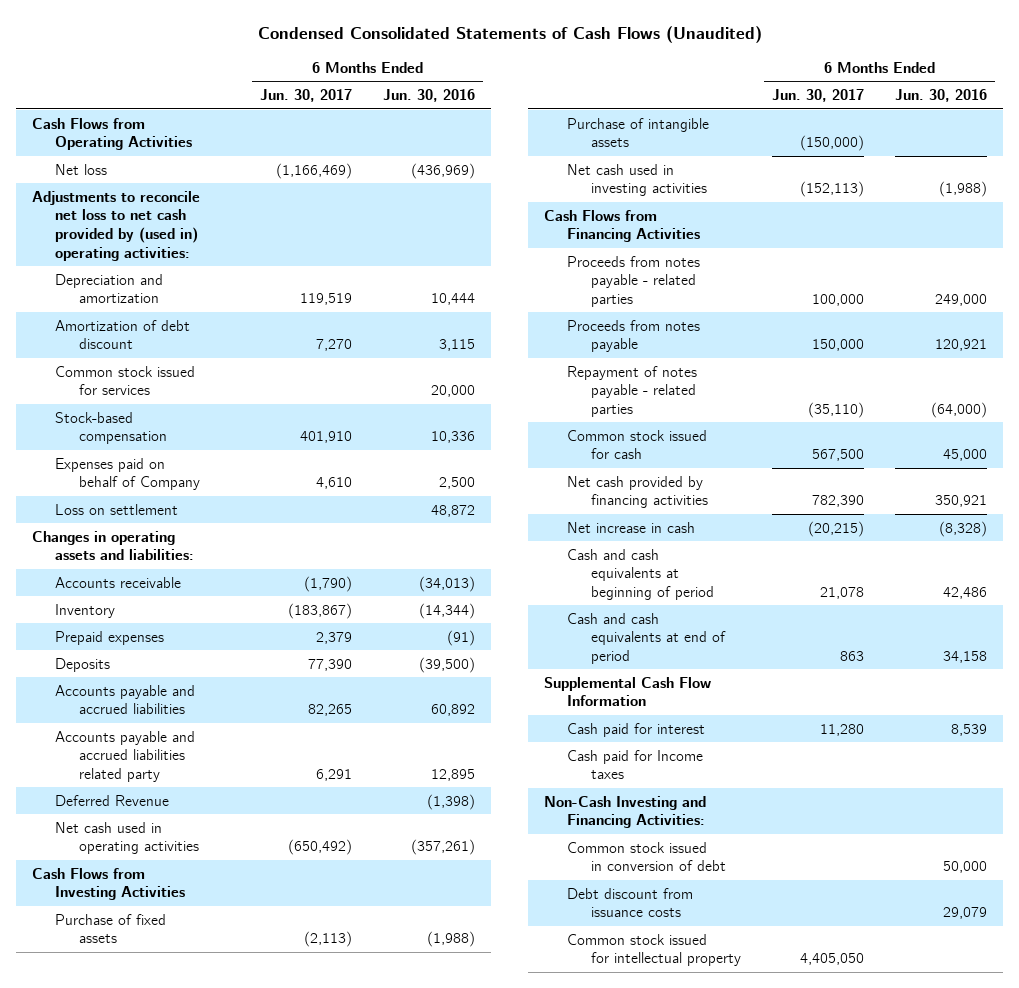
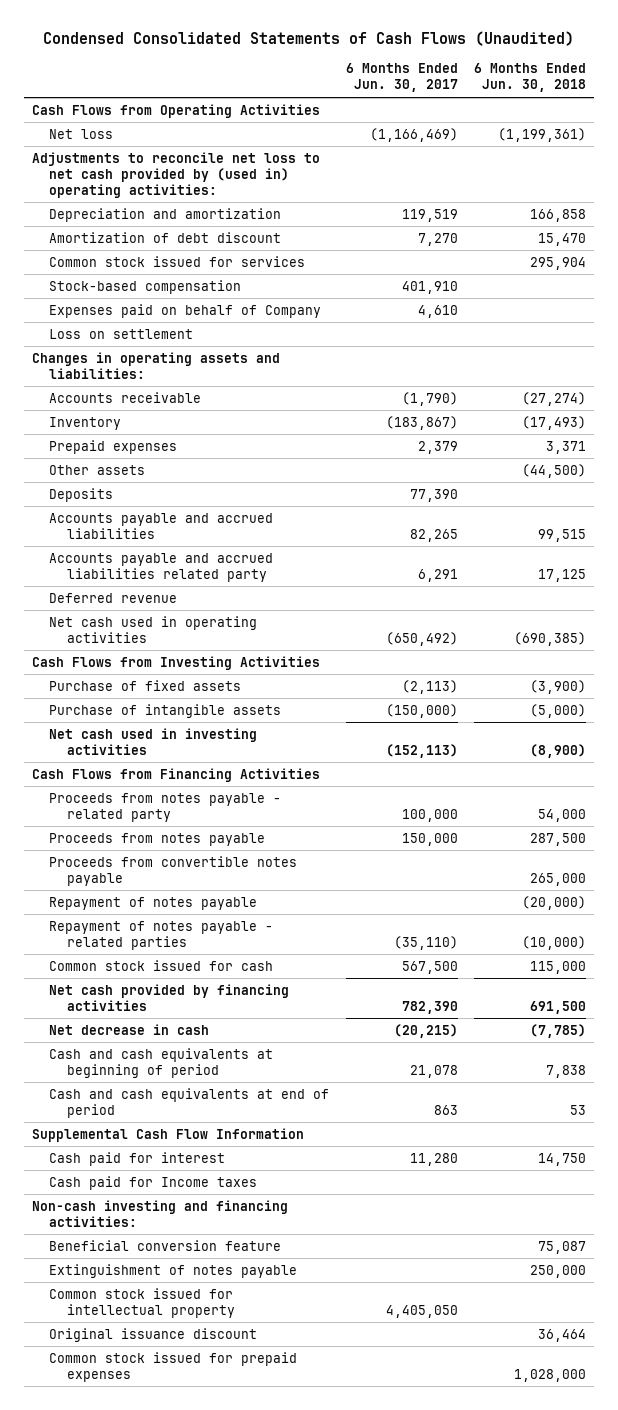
[383,89,476,103] Jun. 30, 2016 -> none
none -> [473,63,586,93] 6 Months Ended Jun. 30, 2018
none -> [49,464,146,475] Other assets
[55,794,170,806] Deferred Revenue -> [49,592,178,603] Deferred revenue
[567,255,701,307] Proceeds from notes payable - related parties -> [49,792,282,822] Proceeds from notes payable - related party
none -> [49,855,298,886] Proceeds from convertible notes payable
none -> [49,896,258,910] Repayment of notes payable
[567,521,696,533] Net increase in cash -> [49,1023,210,1035] Net decrease in cash
[567,841,726,872] Common stock issued in conversion of debt -> none
[567,887,694,918] Debt discount from issuance costs -> none
[543,795,706,829] Non-Cash Investing and Financing Activities: -> [32,1199,289,1227] Non-cash investing and financing activities:
none -> [49,1239,282,1251] Beneficial conversion feature
none -> [49,1263,298,1278] Extinguishment of notes payable
none -> [49,1327,258,1342] Original issuance discount
none -> [49,1351,298,1382] Common stock issued for prepaid expenses

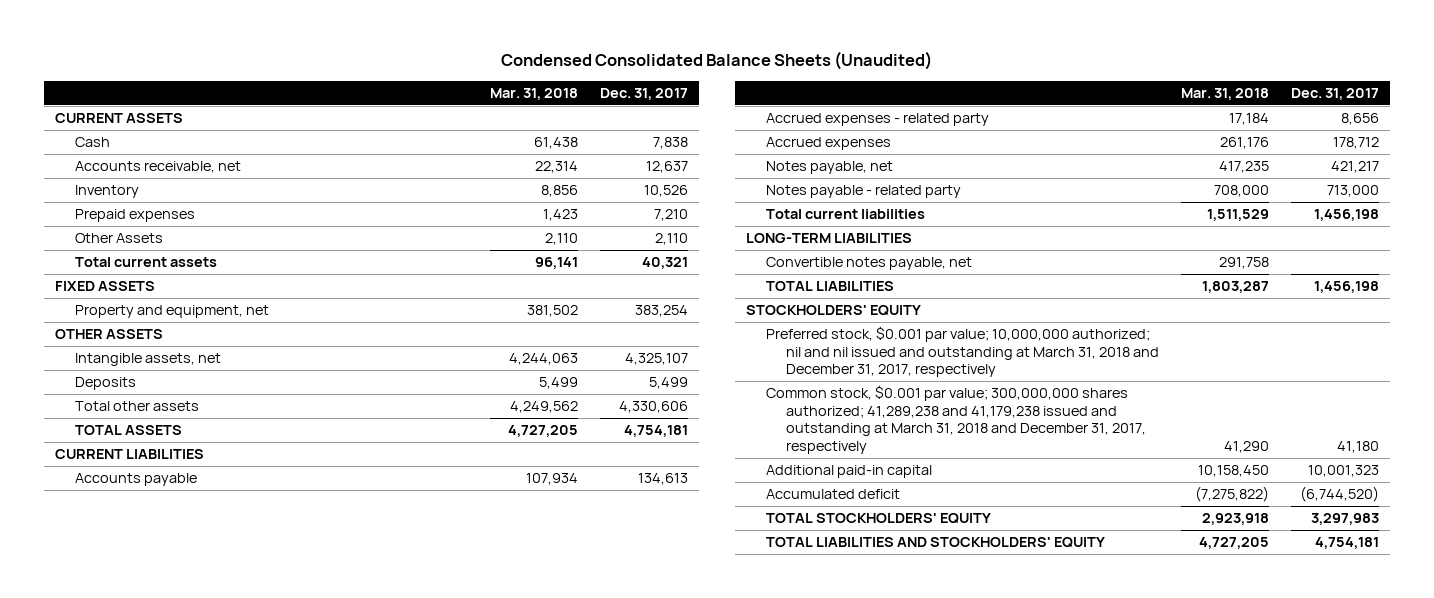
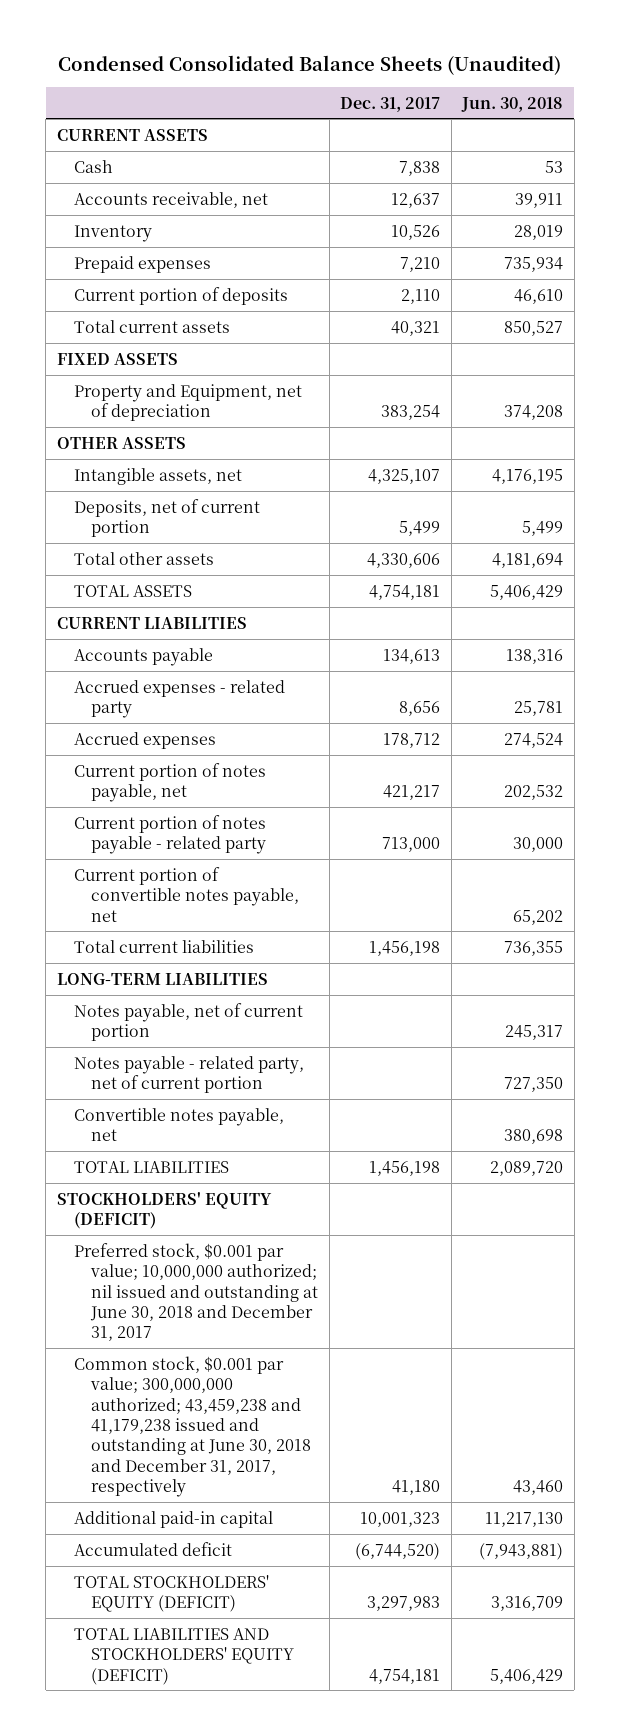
[490,88,579,101] Mar. 31, 2018 -> none
none -> [461,96,564,112] Jun. 30, 2018
[75,233,164,244] Other Assets -> [74,286,289,305] Current portion of deposits
[75,305,270,319] Property and equipment, net -> [74,383,303,422] Property and Equipment, net of depreciation
[75,377,137,391] Deposits -> [74,498,261,538] Deposits, net of current portion
[765,161,893,175] Notes payable, net -> [74,762,267,803] Current portion of notes payable, net
[765,185,961,199] Notes payable - related party -> [74,814,267,855] Current portion of notes payable - related party
none -> [74,866,300,922] Current portion of convertible notes payable, net
none -> [74,1002,304,1042] Notes payable, net of current portion
none -> [74,1055,305,1094] Notes payable - related party, net of current portion
[745,305,921,317] STOCKHOLDERS' EQUITY -> [56,1191,272,1230] STOCKHOLDERS' EQUITY (DEFICIT)
[765,326,1160,378] Preferred stock, $0.001 par value; 10,000,000 authorized; nil and nil issued and outstanding at March 31, 2018 and December 31, 2017, respectively -> [74,1242,319,1342] Preferred stock, $0.001 par value; 10,000,000 authorized; nil issued and outstanding at June 30, 2018 and December 31, 2017
[765,385,1147,454] Common stock, $0.001 par value; 300,000,000 shares authorized; 41,289,238 and 41,179,238 issued and outstanding at March 31, 2018 and December 31, 2017, respectively -> [74,1355,312,1498] Common stock, $0.001 par value; 300,000,000 authorized; 43,459,238 and 41,179,238 issued and outstanding at June 30, 2018 and December 31, 2017, respectively
[765,513,991,525] TOTAL STOCKHOLDERS' EQUITY -> [74,1574,270,1613] TOTAL STOCKHOLDERS' EQUITY (DEFICIT)
[765,537,1105,549] TOTAL LIABILITIES AND STOCKHOLDERS' EQUITY -> [74,1627,295,1685] TOTAL LIABILITIES AND STOCKHOLDERS' EQUITY (DEFICIT)

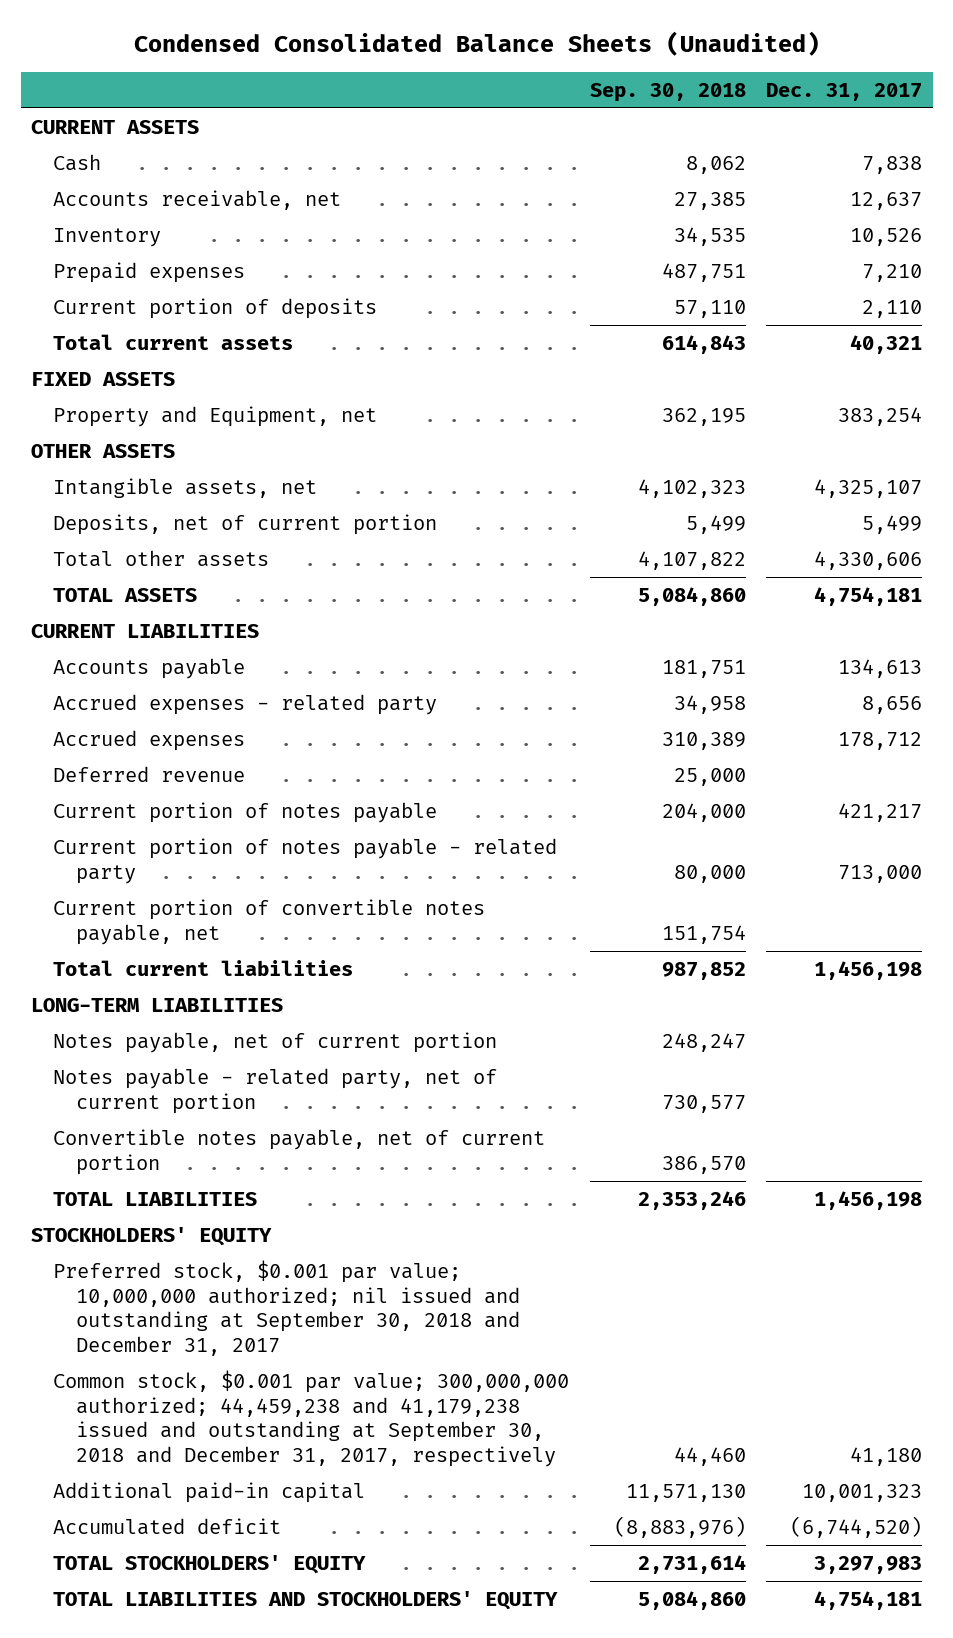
[461,96,564,112] Jun. 30, 2018 -> none
none -> [589,82,746,102] Sep. 30, 2018
[74,383,303,422] Property and Equipment, net of depreciation -> [53,406,378,428] Property and Equipment, net
none -> [53,766,246,783] Deferred revenue
[74,762,267,803] Current portion of notes payable, net -> [53,802,438,824] Current portion of notes payable
[74,1107,285,1142] Convertible notes payable, net -> [53,1129,546,1175] Convertible notes payable, net of current portion
[56,1191,272,1230] STOCKHOLDERS' EQUITY (DEFICIT) -> [30,1227,272,1247] STOCKHOLDERS' EQUITY
[74,1242,319,1342] Preferred stock, $0.001 par value; 10,000,000 authorized; nil issued and outstanding at June 30, 2018 and December 31, 2017 -> [53,1260,520,1356] Preferred stock, $0.001 par value; 10,000,000 authorized; nil issued and outstanding at September 30, 2018 and December 31, 2017
[74,1355,312,1498] Common stock, $0.001 par value; 300,000,000 authorized; 43,459,238 and 41,179,238 issued and outstanding at June 30, 2018 and December 31, 2017, respectively -> [53,1370,570,1467] Common stock, $0.001 par value; 300,000,000 authorized; 44,459,238 and 41,179,238 issued and outstanding at September 30, 2018 and December 31, 2017, respectively
[74,1574,270,1613] TOTAL STOCKHOLDERS' EQUITY (DEFICIT) -> [53,1555,367,1575] TOTAL STOCKHOLDERS' EQUITY
[74,1627,295,1685] TOTAL LIABILITIES AND STOCKHOLDERS' EQUITY (DEFICIT) -> [53,1591,559,1611] TOTAL LIABILITIES AND STOCKHOLDERS' EQUITY

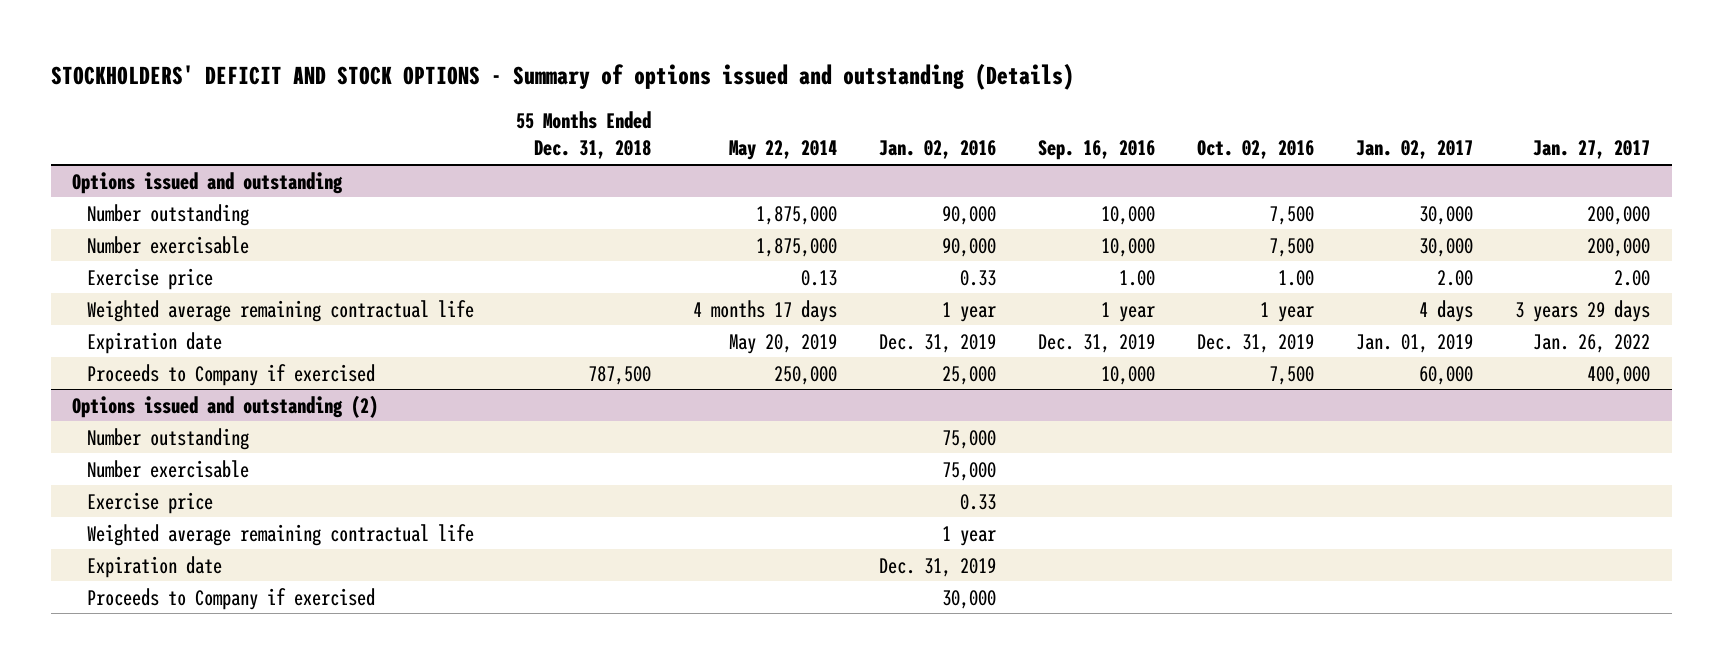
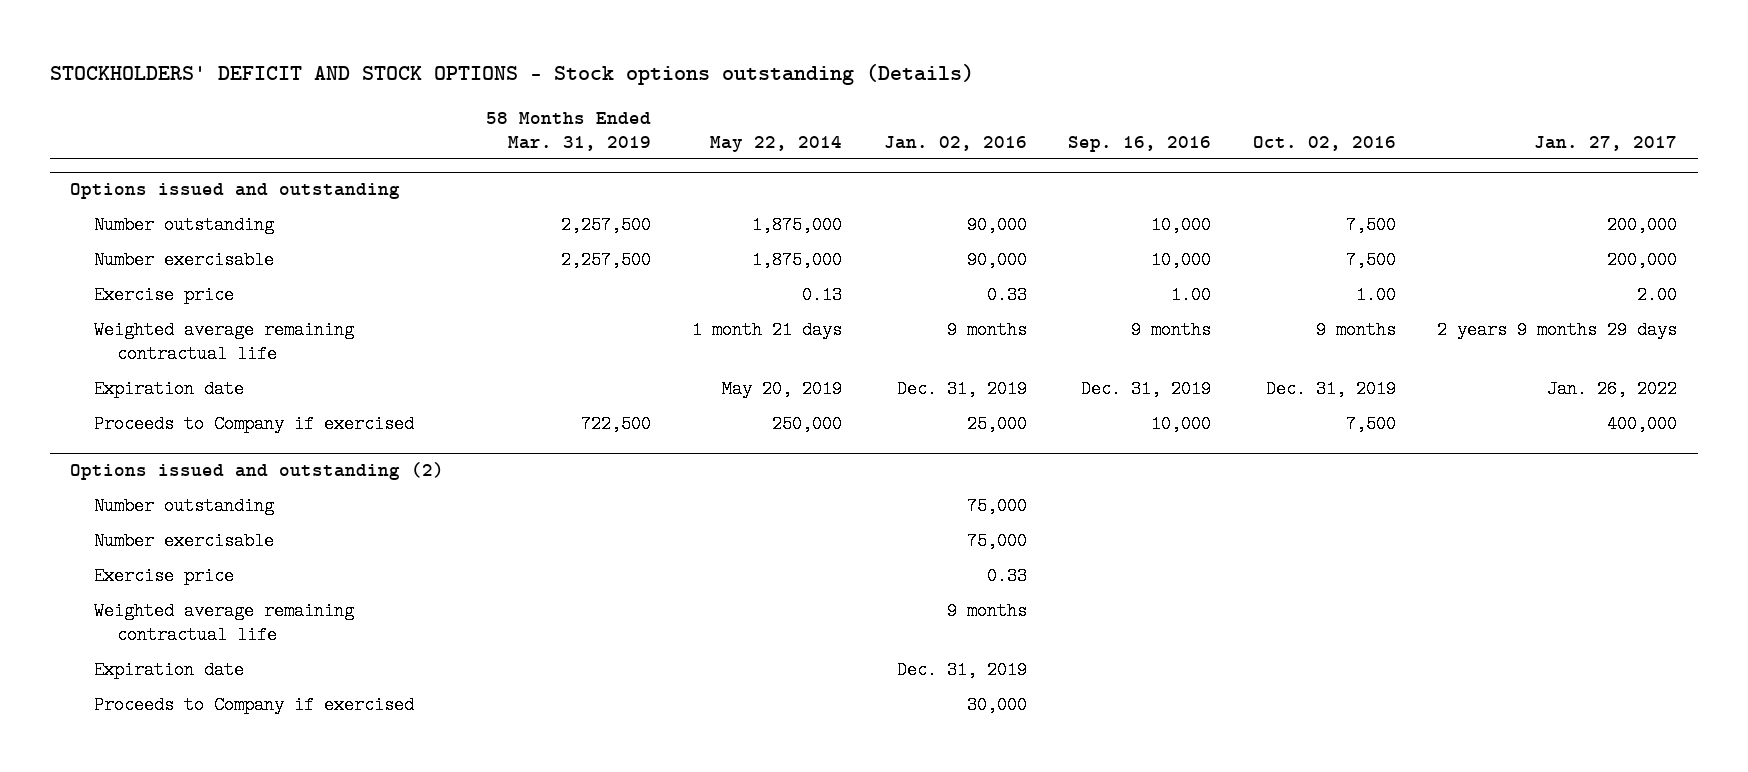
[50,62,1074,90] STOCKHOLDERS' DEFICIT AND STOCK OPTIONS - Summary of options issued and outstanding (Details) -> [49,64,974,86] STOCKHOLDERS' DEFICIT AND STOCK OPTIONS - Stock options outstanding (Details)
[515,111,651,160] 55 Months Ended Dec. 31, 2018 -> none
[1356,140,1474,160] Jan. 02, 2017 -> none
none -> [485,111,651,151] 58 Months Ended Mar. 31, 2019
[693,299,838,322] 4 months 17 days -> [692,321,843,340] 1 month 21 days
[942,301,997,322] 1 year -> [946,321,1027,340] 9 months
[1101,301,1156,322] 1 year -> [1131,321,1212,340] 9 months
[1260,301,1315,322] 1 year -> [1315,321,1396,340] 9 months
[1515,299,1651,322] 3 years 29 days -> [1437,321,1678,340] 2 years 9 months 29 days
[942,525,997,546] 1 year -> [946,602,1027,621] 9 months

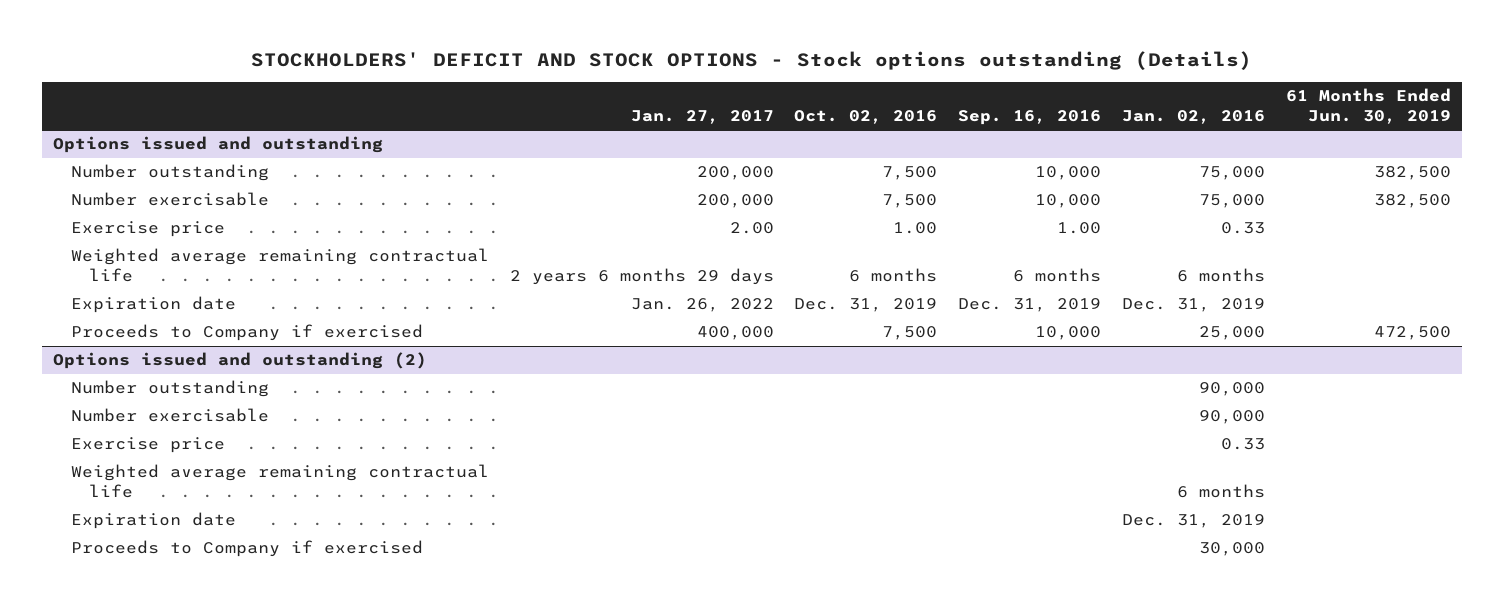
[485,111,651,151] 58 Months Ended Mar. 31, 2019 -> none
[710,135,843,152] May 22, 2014 -> none
none -> [1286,88,1452,124] 61 Months Ended Jun. 30, 2019
[966,216,1027,235] 90,000 -> [1199,166,1266,181] 75,000
[966,251,1027,270] 90,000 -> [1199,194,1266,209] 75,000
[946,321,1027,340] 9 months -> [1177,268,1266,283] 6 months
[1131,321,1212,340] 9 months -> [1013,268,1102,283] 6 months
[1315,321,1396,340] 9 months -> [849,268,938,283] 6 months
[1437,321,1678,340] 2 years 9 months 29 days -> [509,268,774,286] 2 years 6 months 29 days
[966,497,1027,516] 75,000 -> [1199,382,1266,397] 90,000
[966,532,1027,551] 75,000 -> [1199,410,1266,425] 90,000
[946,602,1027,621] 9 months -> [1177,484,1266,499] 6 months

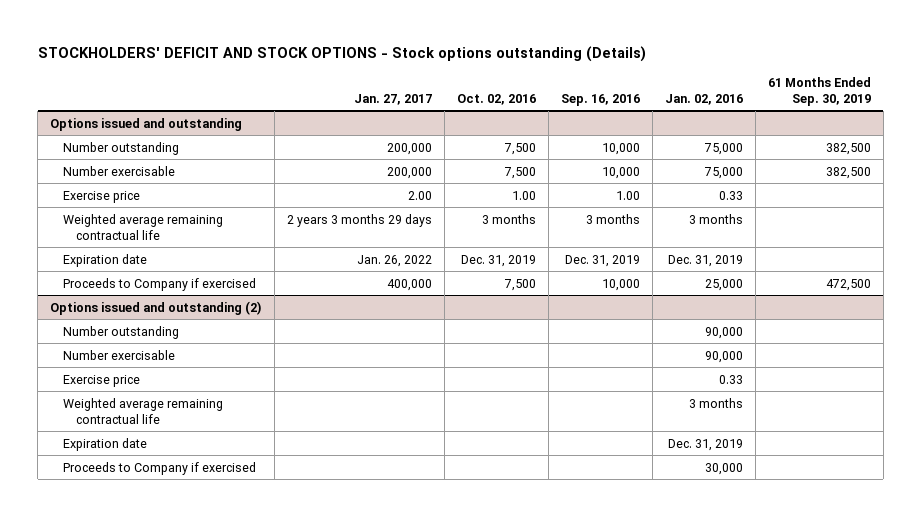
[1286,88,1452,124] 61 Months Ended Jun. 30, 2019 -> none
none -> [767,76,871,106] 61 Months Ended Sep. 30, 2019
[509,268,774,286] 2 years 6 months 29 days -> [287,213,433,227] 2 years 3 months 29 days
[849,268,938,283] 6 months -> [482,213,537,224] 3 months
[1013,268,1102,283] 6 months -> [585,213,640,224] 3 months
[1177,268,1266,283] 6 months -> [688,213,743,224] 3 months
[1177,484,1266,499] 6 months -> [688,397,743,408] 3 months

